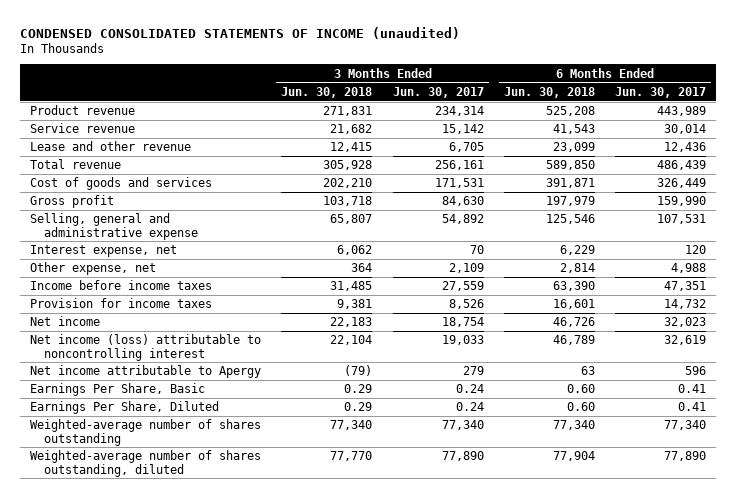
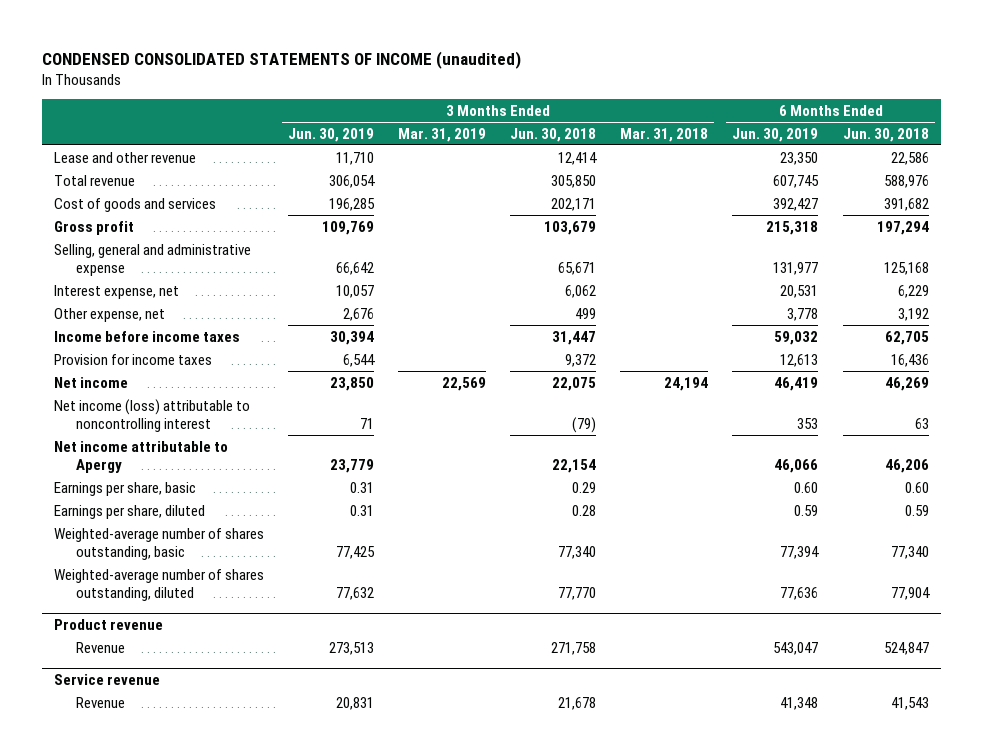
[392,86,484,98] Jun. 30, 2017 -> none
[615,86,707,98] Jun. 30, 2017 -> none
none -> [287,127,374,142] Jun. 30, 2019
none -> [398,127,487,142] Mar. 31, 2019
none -> [620,127,709,142] Mar. 31, 2018
none -> [732,127,819,142] Jun. 30, 2019
[30,105,136,116] Product revenue -> none
[30,123,136,134] Service revenue -> none
[330,142,373,153] 12,415 -> [558,151,598,165] 12,414
[552,142,595,153] 23,099 -> [890,151,929,165] 22,586
[323,160,373,171] 305,928 -> [551,174,597,188] 305,850
[545,160,595,171] 589,850 -> [883,174,929,188] 588,976
[323,178,373,189] 202,210 -> [551,197,597,211] 202,171
[545,178,595,189] 391,871 -> [883,197,929,211] 391,682
[323,196,373,207] 103,718 -> [544,220,597,235] 103,679
[545,196,595,207] 197,979 -> [876,220,929,235] 197,294
[330,214,373,225] 65,807 -> [558,262,597,276] 65,671
[545,214,595,225] 125,546 -> [883,262,929,276] 125,168
[351,263,373,273] 364 -> [575,307,597,319] 499
[559,263,595,274] 2,814 -> [897,307,929,321] 3,192
[330,281,373,292] 31,485 -> [552,330,597,345] 31,447
[552,281,595,292] 63,390 -> [884,330,929,345] 62,705
[337,299,373,310] 9,381 -> [565,353,597,367] 9,372
[552,299,595,310] 16,601 -> [890,353,929,367] 16,436
[330,317,373,328] 22,183 -> [552,376,597,391] 22,075
[552,317,595,328] 46,726 -> [884,376,929,391] 46,269
[330,335,373,346] 22,104 -> [572,417,597,434] (79)
[552,335,595,346] 46,789 -> [914,418,929,430] 63
[344,365,373,377] (79) -> [552,459,597,474] 22,154
[580,366,595,376] 63 -> [884,459,929,474] 46,206
[30,383,206,397] Earnings Per Share, Basic -> [53,481,196,496] Earnings per share, basic
[30,401,220,415] Earnings Per Share, Diluted -> [53,504,205,519] Earnings per share, diluted
[344,402,373,412] 0.29 -> [572,504,597,516] 0.28
[566,402,595,412] 0.60 -> [904,504,929,516] 0.59
[30,419,262,446] Weighted-average number of shares outstanding -> [53,527,264,561] Weighted-average number of shares outstanding, basic
none -> [53,618,163,630] Product revenue
none -> [76,641,126,653] Revenue
none -> [53,673,160,685] Service revenue
none -> [76,696,126,708] Revenue

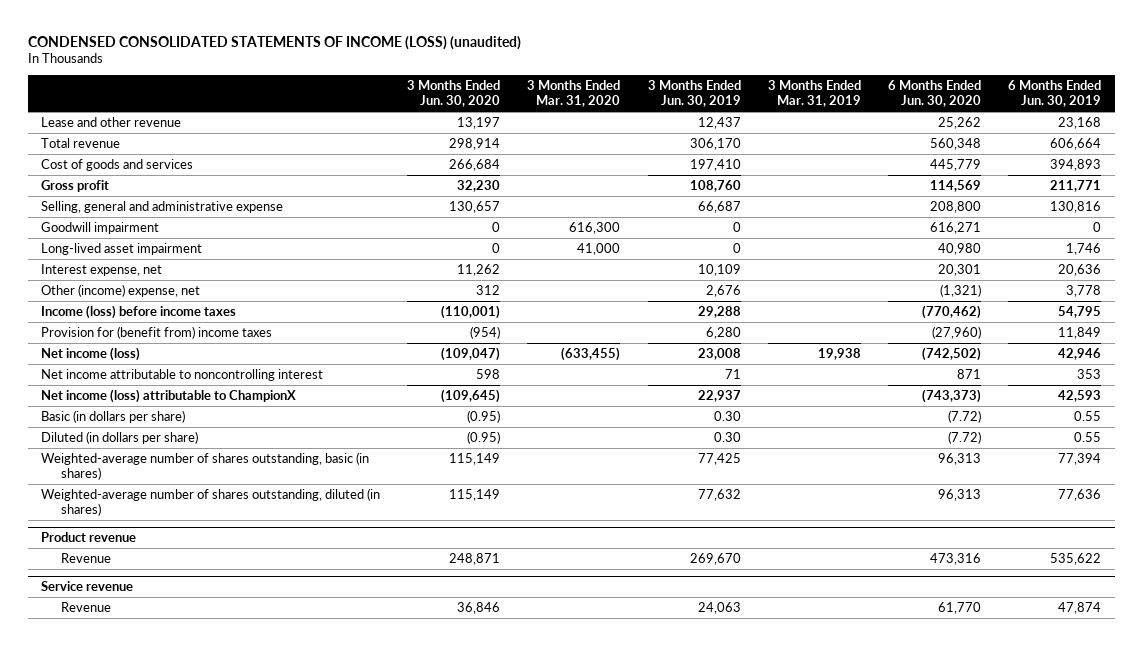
[41,50,521,69] CONDENSED CONSOLIDATED STATEMENTS OF INCOME (unaudited) -> [27,35,521,50] CONDENSED CONSOLIDATED STATEMENTS OF INCOME (LOSS) (unaudited)
[510,127,597,142] Jun. 30, 2018 -> none
[620,127,709,142] Mar. 31, 2018 -> none
[842,127,929,142] Jun. 30, 2018 -> none
none -> [407,80,501,108] 3 Months Ended Jun. 30, 2020
none -> [527,80,621,108] 3 Months Ended Mar. 31, 2020
none -> [887,80,981,108] 6 Months Ended Jun. 30, 2020
[335,151,374,165] 11,710 -> [697,116,741,129] 12,437
[780,151,819,165] 23,350 -> [1058,116,1102,129] 23,168
[328,174,375,188] 306,054 -> [689,137,741,150] 306,170
[773,174,820,188] 607,745 -> [1050,137,1102,150] 606,664
[328,197,375,211] 196,285 -> [689,158,741,171] 197,410
[773,197,819,211] 392,427 -> [1050,158,1102,171] 394,893
[321,220,374,235] 109,769 -> [689,179,741,192] 108,760
[766,220,819,235] 215,318 -> [1050,179,1102,192] 211,771
[335,262,374,276] 66,642 -> [697,200,741,213] 66,687
[773,262,819,276] 131,977 -> [1050,200,1102,213] 130,816
none -> [41,221,160,234] Goodwill impairment
none -> [41,242,203,255] Long-lived asset impairment
[335,284,374,298] 10,057 -> [697,263,741,276] 10,109
[780,284,819,298] 20,531 -> [1058,263,1102,276] 20,636
[53,307,165,322] Other expense, net -> [41,283,201,297] Other (income) expense, net
[53,330,240,342] Income before income taxes -> [41,304,237,319] Income (loss) before income taxes
[329,330,374,345] 30,394 -> [697,305,741,318] 29,288
[774,330,819,345] 59,032 -> [1058,305,1102,318] 54,795
[53,353,212,365] Provision for income taxes -> [41,325,273,339] Provision for (benefit from) income taxes
[342,353,375,367] 6,544 -> [705,326,741,339] 6,280
[780,353,819,367] 12,613 -> [1058,326,1102,339] 11,849
[53,376,128,388] Net income -> [41,346,141,361] Net income (loss)
[329,376,374,391] 23,850 -> [697,347,741,360] 23,008
[442,376,487,391] 22,569 -> [817,347,861,360] 19,938
[774,376,819,391] 46,419 -> [1058,347,1102,360] 42,946
[53,398,250,433] Net income (loss) attributable to noncontrolling interest -> [41,368,324,381] Net income attributable to noncontrolling interest
[53,440,228,474] Net income attributable to Apergy -> [41,388,297,403] Net income (loss) attributable to ChampionX
[329,459,374,474] 23,779 -> [697,389,741,402] 22,937
[774,459,819,474] 46,066 -> [1058,389,1102,402] 42,593
[53,481,196,496] Earnings per share, basic -> [41,409,186,423] Basic (in dollars per share)
[349,481,374,493] 0.31 -> [713,410,741,421] 0.30
[794,481,819,493] 0.60 -> [1074,410,1102,421] 0.55
[53,504,205,519] Earnings per share, diluted -> [41,430,199,444] Diluted (in dollars per share)
[349,504,374,516] 0.31 -> [713,431,741,442] 0.30
[794,504,819,516] 0.59 -> [1074,431,1102,442] 0.55
[53,527,264,561] Weighted-average number of shares outstanding, basic -> [41,451,370,480] Weighted-average number of shares outstanding, basic (in shares)
[53,568,264,602] Weighted-average number of shares outstanding, diluted -> [41,487,381,516] Weighted-average number of shares outstanding, diluted (in shares)
[328,641,374,655] 273,513 -> [689,552,741,565] 269,670
[773,641,819,655] 543,047 -> [1050,552,1102,565] 535,622
[335,696,374,710] 20,831 -> [697,601,741,614] 24,063
[780,696,819,710] 41,348 -> [1058,601,1102,614] 47,874

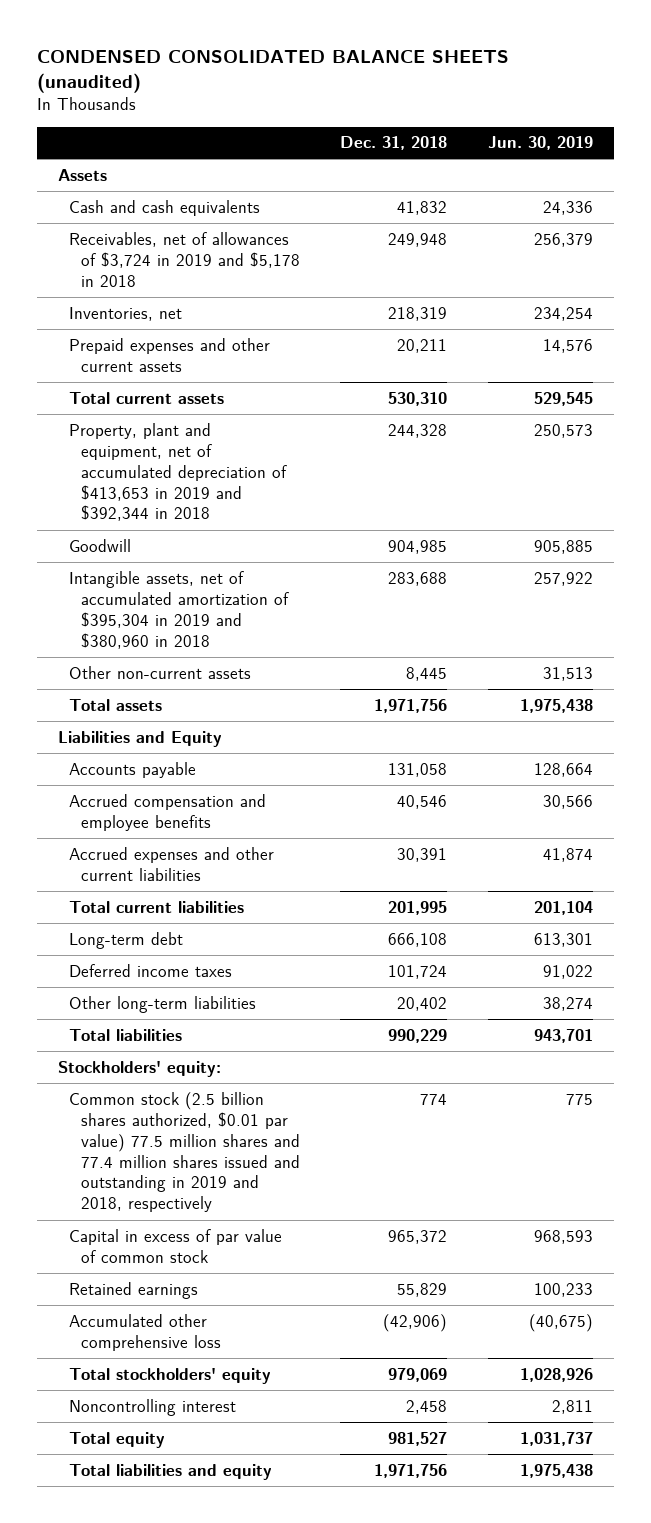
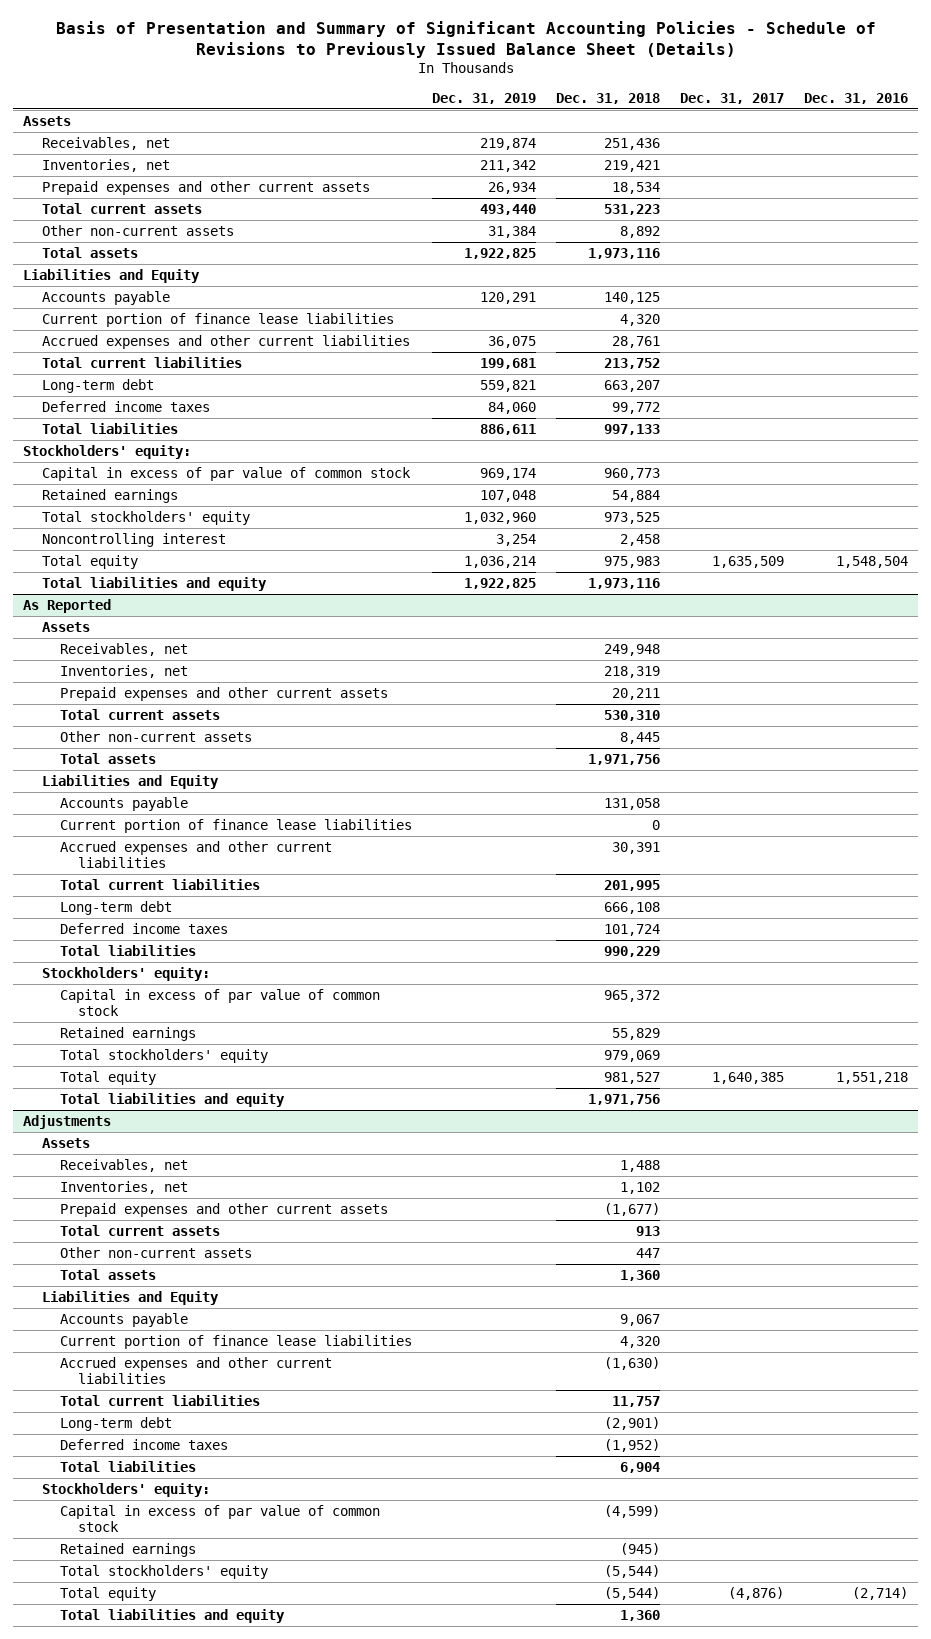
[37,49,510,94] CONDENSED CONSOLIDATED BALANCE SHEETS (unaudited) -> [55,21,876,58] Basis of Presentation and Summary of Significant Accounting Policies - Schedule of Revisions to Previously Issued Balance Sheet (Details)
[488,136,594,151] Jun. 30, 2019 -> none
none -> [431,92,536,104] Dec. 31, 2019
none -> [679,92,784,104] Dec. 31, 2017
none -> [803,92,908,104] Dec. 31, 2016
[69,199,261,216] Cash and cash equivalents -> none
none -> [41,137,170,151] Receivables, net
none -> [41,159,170,173] Inventories, net
none -> [41,181,370,196] Prepaid expenses and other current assets
none -> [41,203,202,215] Total current assets
none -> [41,225,234,237] Other non-current assets
none -> [41,247,138,259] Total assets
none -> [23,269,201,284] Liabilities and Equity
none -> [41,291,170,306] Accounts payable
none -> [41,313,394,328] Current portion of finance lease liabilities
none -> [41,335,410,350] Accrued expenses and other current liabilities
none -> [41,357,242,369] Total current liabilities
none -> [41,379,154,394] Long-term debt
none -> [41,401,210,413] Deferred income taxes
none -> [41,423,178,435] Total liabilities
none -> [23,445,192,460] Stockholders' equity:
none -> [41,467,411,482] Capital in excess of par value of common stock
none -> [41,489,178,504] Retained earnings
none -> [41,511,250,526] Total stockholders' equity
[69,1398,237,1416] Noncontrolling interest -> [41,533,226,548] Noncontrolling interest
none -> [41,555,138,570] Total equity
none -> [41,577,267,592] Total liabilities and equity
none -> [23,599,112,614] As Reported
none -> [41,622,90,633] Assets
[69,231,300,287] Receivables, net of allowances of $3,724 in 2019 and $5,178 in 2018 -> [59,643,188,657] Receivables, net
[69,422,287,522] Property, plant and equipment, net of accumulated depreciation of $413,653 in 2019 and $392,344 in 2018 -> none
[69,538,132,552] Goodwill -> none
[69,570,289,649] Intangible assets, net of accumulated amortization of $395,304 in 2019 and $380,960 in 2018 -> none
[69,793,267,831] Accrued compensation and employee benefits -> none
none -> [59,819,412,834] Current portion of finance lease liabilities
[69,995,257,1013] Other long-term liabilities -> none
[69,1091,300,1213] Common stock (2.5 billion shares authorized, $0.01 par value) 77.5 million shares and 77.4 million shares issued and outstanding in 2019 and 2018, respectively -> none
[69,1313,221,1351] Accumulated other comprehensive loss -> none
none -> [23,1115,112,1130] Adjustments
none -> [41,1138,90,1149] Assets
none -> [59,1159,188,1173] Receivables, net
none -> [59,1181,188,1195] Inventories, net
none -> [59,1203,388,1218] Prepaid expenses and other current assets
none -> [59,1225,220,1237] Total current assets
none -> [59,1247,252,1259] Other non-current assets
none -> [59,1269,156,1281] Total assets
none -> [41,1291,219,1306] Liabilities and Equity
none -> [59,1313,188,1328] Accounts payable
none -> [59,1335,412,1350] Current portion of finance lease liabilities
none -> [59,1357,332,1384] Accrued expenses and other current liabilities
none -> [59,1395,260,1407] Total current liabilities
none -> [59,1417,172,1432] Long-term debt
none -> [59,1439,228,1451] Deferred income taxes
none -> [59,1461,196,1473] Total liabilities
none -> [41,1483,210,1498] Stockholders' equity:
none -> [59,1505,380,1532] Capital in excess of par value of common stock
none -> [59,1543,196,1558] Retained earnings
none -> [59,1565,268,1580] Total stockholders' equity
none -> [59,1587,156,1602] Total equity
none -> [59,1609,285,1624] Total liabilities and equity

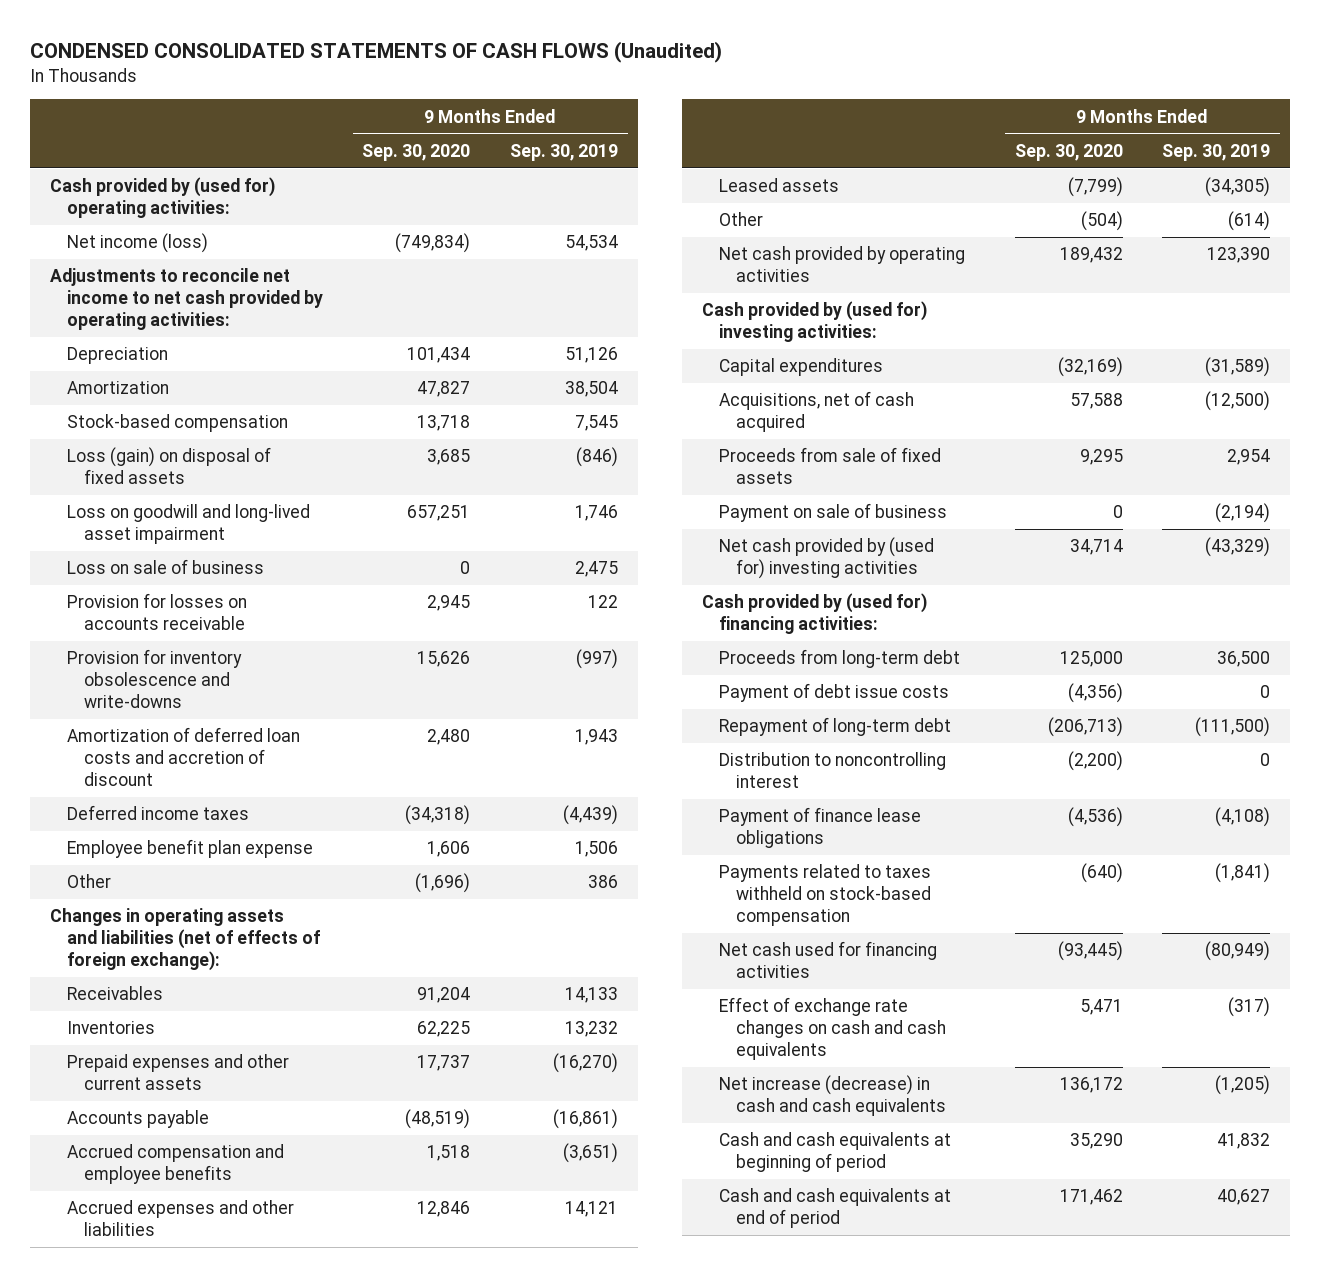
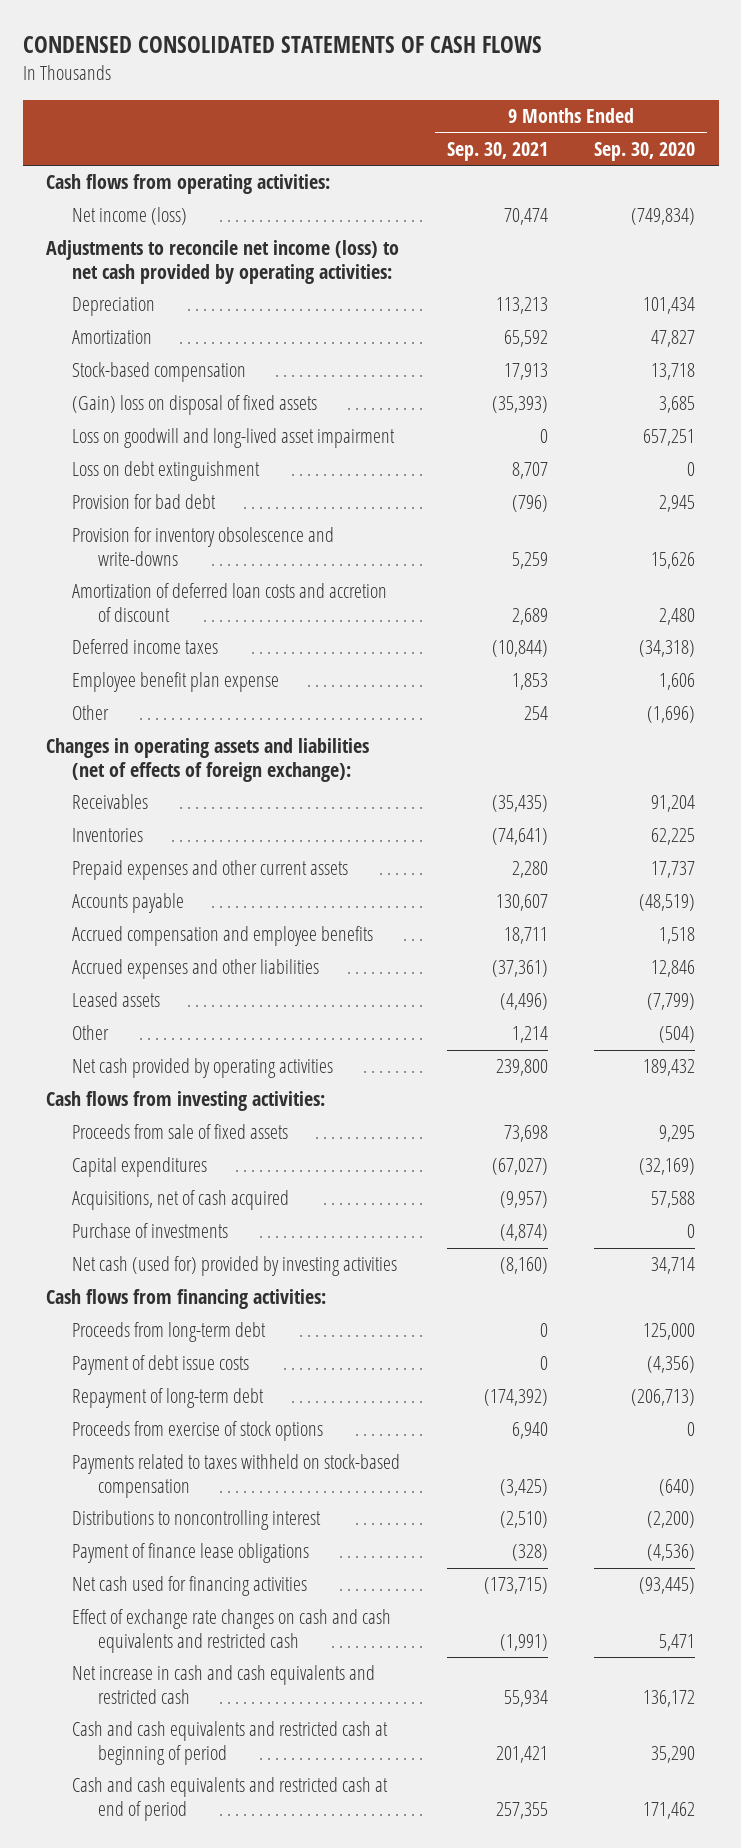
[30,40,723,63] CONDENSED CONSOLIDATED STATEMENTS OF CASH FLOWS (Unaudited) -> [22,36,542,54] CONDENSED CONSOLIDATED STATEMENTS OF CASH FLOWS
[510,143,619,161] Sep. 30, 2019 -> none
none -> [446,141,548,161] Sep. 30, 2021
[49,177,275,219] Cash provided by (used for) operating activities: -> [46,174,331,195] Cash flows from operating activities:
[49,268,323,331] Adjustments to reconcile net income to net cash provided by operating activities: -> [46,240,400,285] Adjustments to reconcile net income (loss) to net cash provided by operating activities:
[66,447,271,485] Loss (gain) on disposal of fixed assets -> [71,395,317,416] (Gain) loss on disposal of fixed assets
[66,559,264,575] Loss on sale of business -> none
none -> [71,461,260,482] Loss on debt extinguishment
[66,593,247,631] Provision for losses on accounts receivable -> [71,494,216,510] Provision for bad debt
[702,301,928,343] Cash provided by (used for) investing activities: -> [46,1091,326,1112] Cash flows from investing activities:
[718,447,941,485] Proceeds from sale of fixed assets -> [71,1124,288,1140] Proceeds from sale of fixed assets
[718,503,947,523] Payment on sale of business -> none
none -> [71,1223,228,1239] Purchase of investments
[718,537,934,580] Net cash provided by (used for) investing activities -> [71,1256,397,1277] Net cash (used for) provided by investing activities
[702,593,928,635] Cash provided by (used for) financing activities: -> [46,1289,327,1310] Cash flows from financing activities:
[718,752,946,789] Distribution to noncontrolling interest -> none
none -> [71,1421,323,1442] Proceeds from exercise of stock options
none -> [71,1510,321,1531] Distributions to noncontrolling interest
[718,807,921,849] Payment of finance lease obligations -> [71,1543,309,1564] Payment of finance lease obligations
[718,997,946,1061] Effect of exchange rate changes on cash and cash equivalents -> [71,1609,391,1654] Effect of exchange rate changes on cash and cash equivalents and restricted cash
[718,1075,946,1117] Net increase (decrease) in cash and cash equivalents -> [71,1665,375,1705] Net increase in cash and cash equivalents and restricted cash
[718,1132,951,1173] Cash and cash equivalents at beginning of period -> [71,1721,388,1766] Cash and cash equivalents and restricted cash at beginning of period
[718,1188,951,1229] Cash and cash equivalents at end of period -> [71,1777,388,1822] Cash and cash equivalents and restricted cash at end of period

